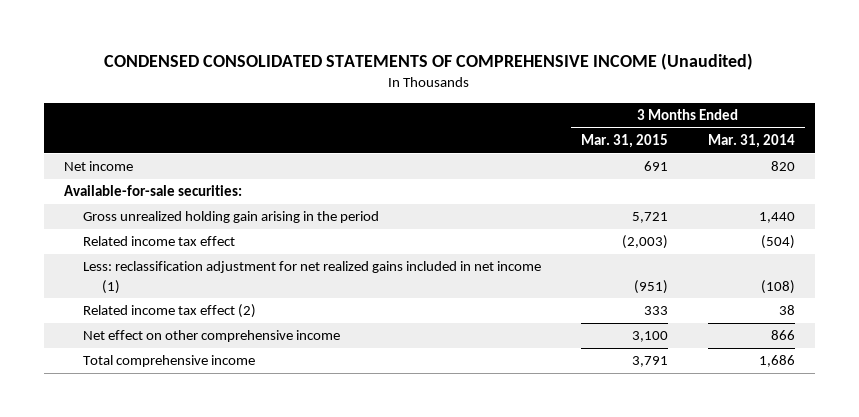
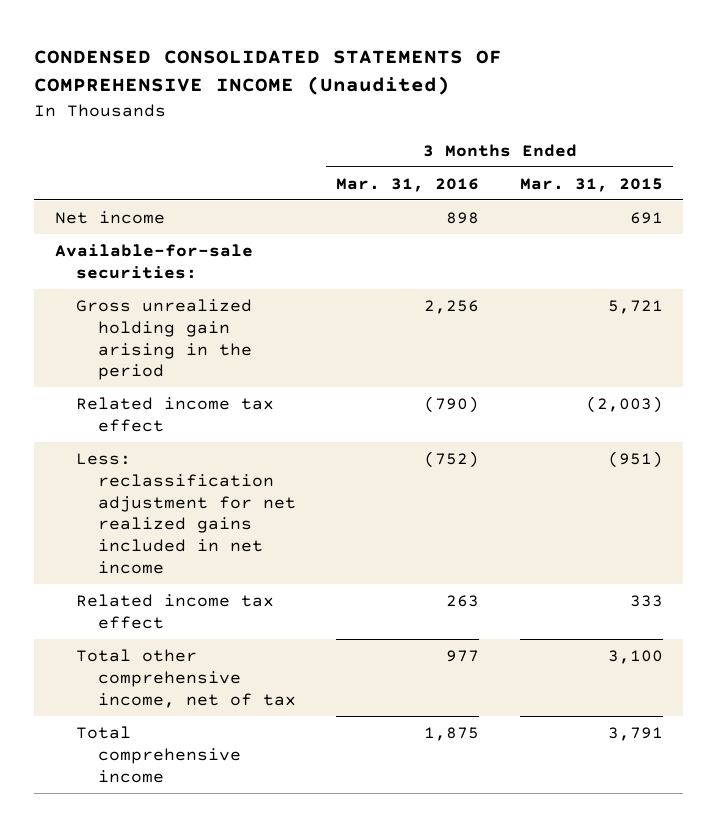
[708,134,796,149] Mar. 31, 2014 -> none
none -> [336,177,480,192] Mar. 31, 2016
[82,261,541,294] Less: reclassification adjustment for net realized gains included in net income (1) -> [76,452,296,574] Less: reclassification adjustment for net realized gains included in net income
[82,304,256,319] Related income tax effect (2) -> [76,593,275,629] Related income tax effect
[82,330,340,343] Net effect on other comprehensive income -> [76,648,296,708] Total other comprehensive income, net of tax

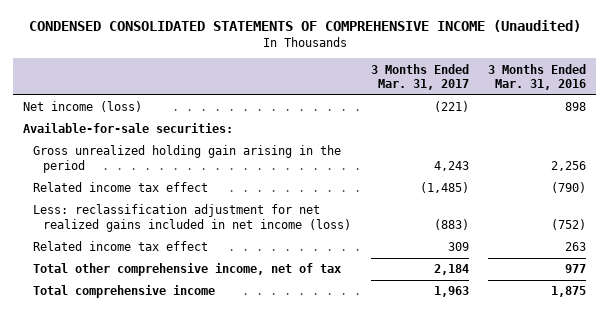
[519,177,663,192] Mar. 31, 2015 -> none
none -> [370,63,469,91] 3 Months Ended Mar. 31, 2017
[54,210,165,224] Net income -> [22,101,142,113] Net income (loss)
[76,452,296,574] Less: reclassification adjustment for net realized gains included in net income -> [33,204,352,232] Less: reclassification adjustment for net realized gains included in net income (loss)

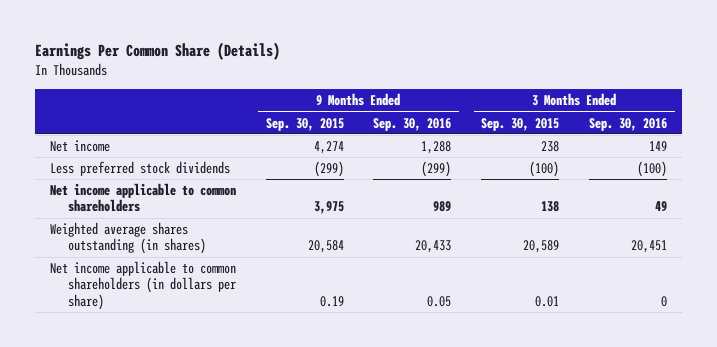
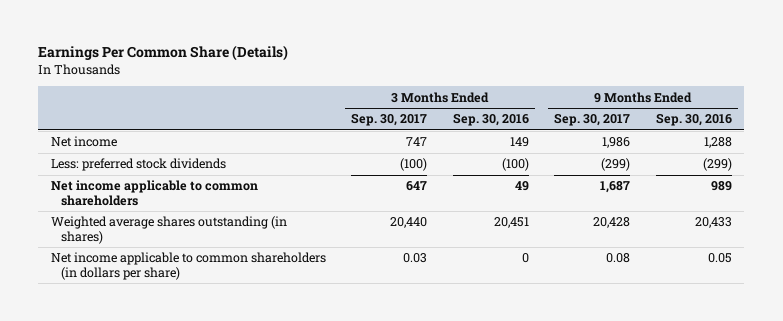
[265,117,344,131] Sep. 30, 2015 -> none
[481,117,560,131] Sep. 30, 2015 -> none
none -> [351,113,428,127] Sep. 30, 2017
none -> [554,113,631,127] Sep. 30, 2017
[49,161,230,177] Less preferred stock dividends -> [50,158,226,172] Less: preferred stock dividends

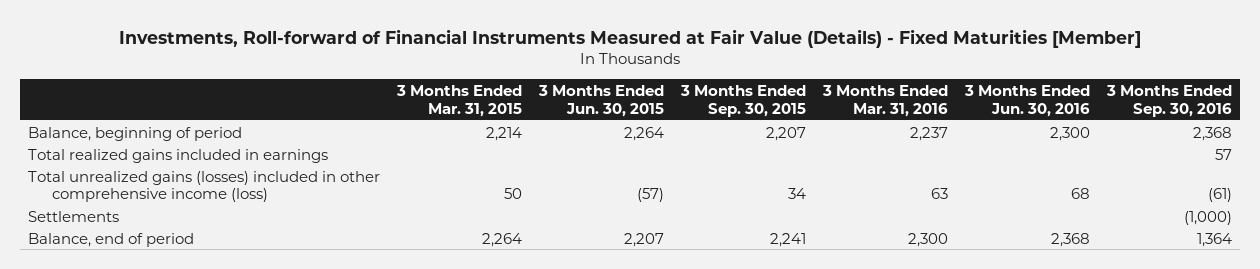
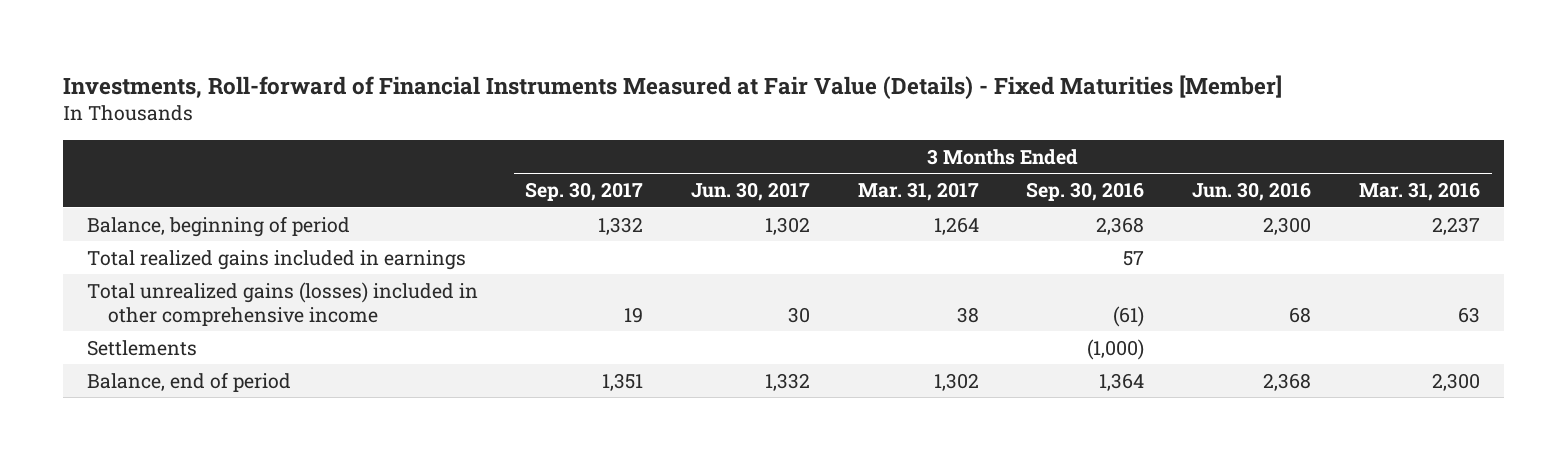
[396,84,523,117] 3 Months Ended Mar. 31, 2015 -> none
[538,84,665,117] 3 Months Ended Jun. 30, 2015 -> none
[680,84,807,117] 3 Months Ended Sep. 30, 2015 -> none
none -> [525,182,644,202] Sep. 30, 2017
none -> [691,182,811,202] Jun. 30, 2017
none -> [857,182,979,202] Mar. 31, 2017
[28,170,381,203] Total unrealized gains (losses) included in other comprehensive income (loss) -> [86,281,478,326] Total unrealized gains (losses) included in other comprehensive income

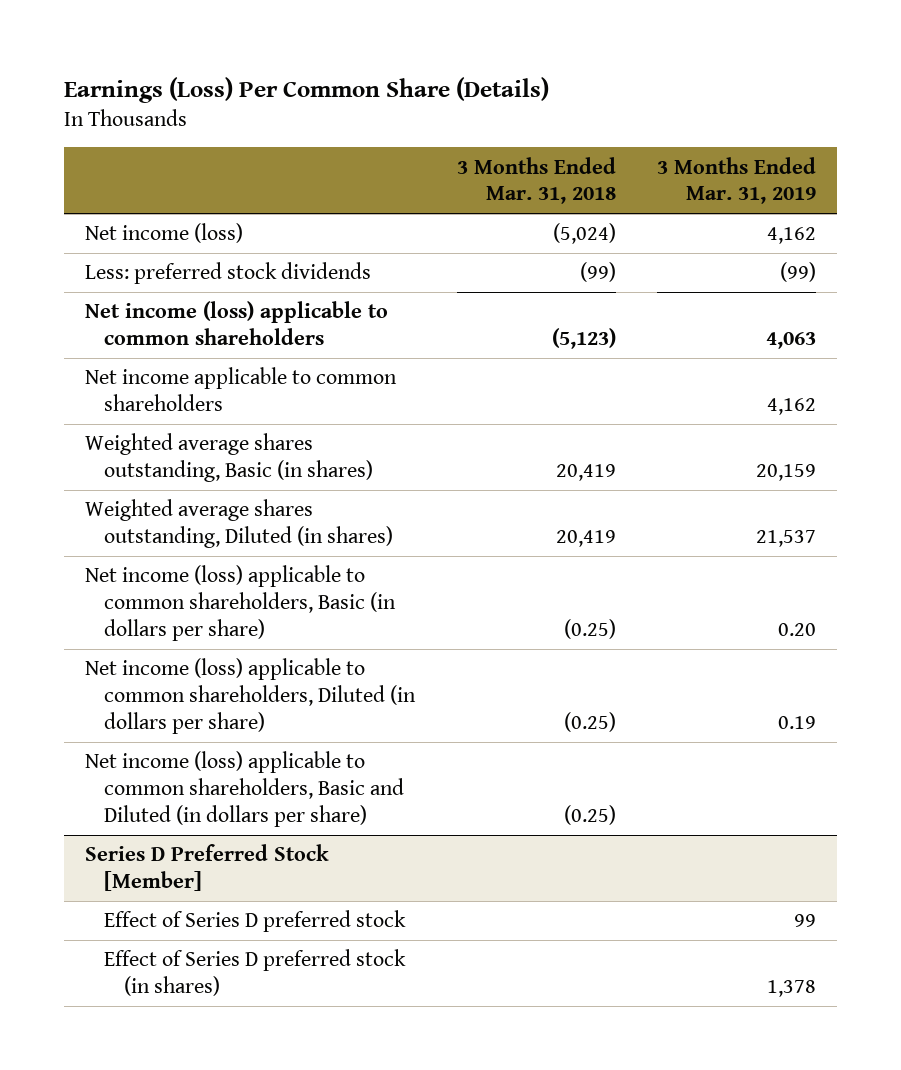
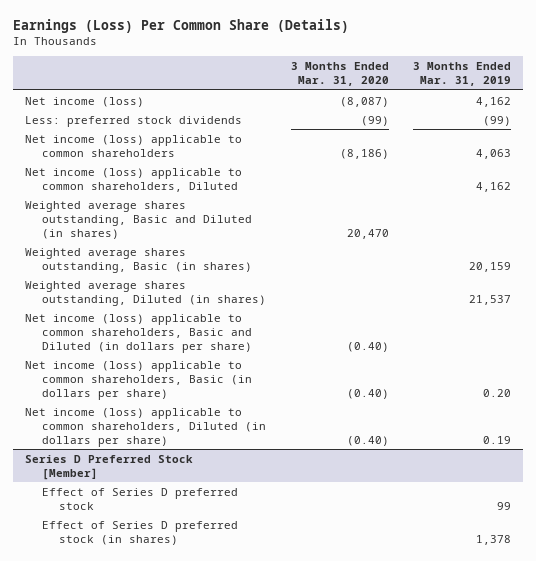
[456,156,616,205] 3 Months Ended Mar. 31, 2018 -> none
none -> [290,61,389,86] 3 Months Ended Mar. 31, 2020
[84,367,397,412] Net income applicable to common shareholders -> [24,167,242,192] Net income (loss) applicable to common shareholders, Diluted
none -> [24,200,252,239] Weighted average shares outstanding, Basic and Diluted (in shares)
[84,751,405,827] Net income (loss) applicable to common shareholders, Basic and Diluted (in dollars per share) -> [24,313,252,353] Net income (loss) applicable to common shareholders, Basic and Diluted (in dollars per share)

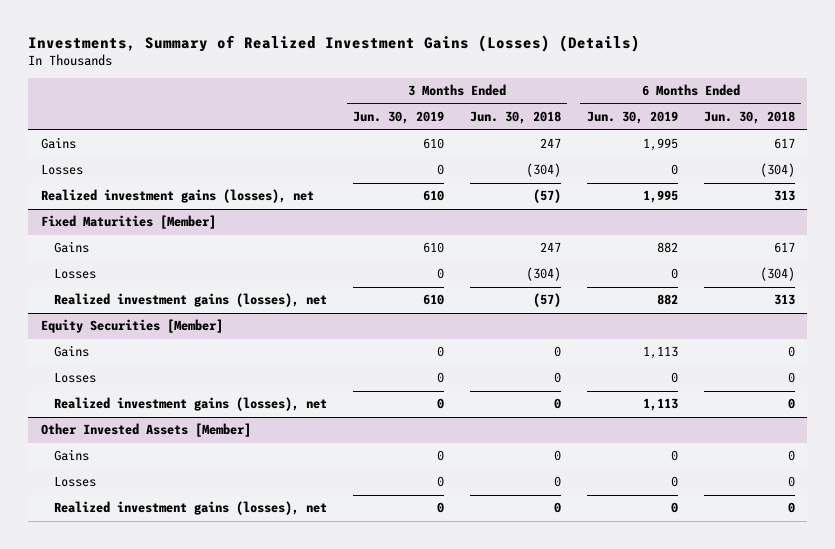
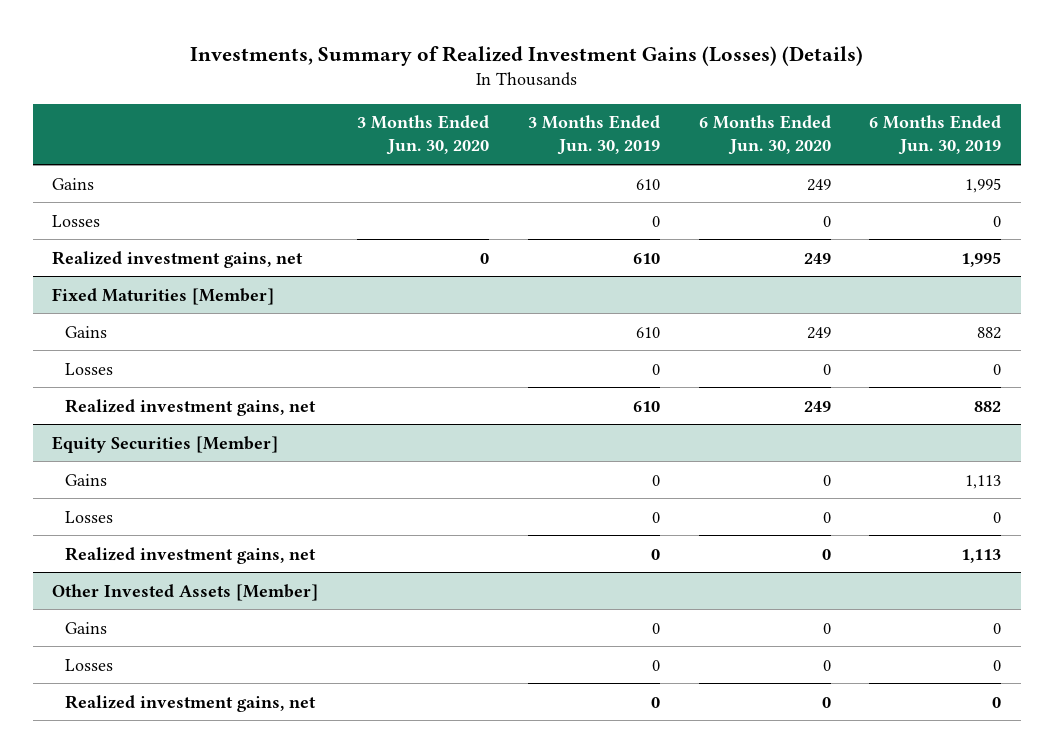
[469,111,561,125] Jun. 30, 2018 -> none
[703,111,795,125] Jun. 30, 2018 -> none
none -> [356,115,489,156] 3 Months Ended Jun. 30, 2020
none -> [698,115,831,156] 6 Months Ended Jun. 30, 2020
[40,189,314,204] Realized investment gains (losses), net -> [52,250,304,268] Realized investment gains, net
[54,293,328,308] Realized investment gains (losses), net -> [65,398,317,416] Realized investment gains, net
[54,397,328,412] Realized investment gains (losses), net -> [65,546,317,564] Realized investment gains, net
[54,501,328,516] Realized investment gains (losses), net -> [65,694,317,712] Realized investment gains, net

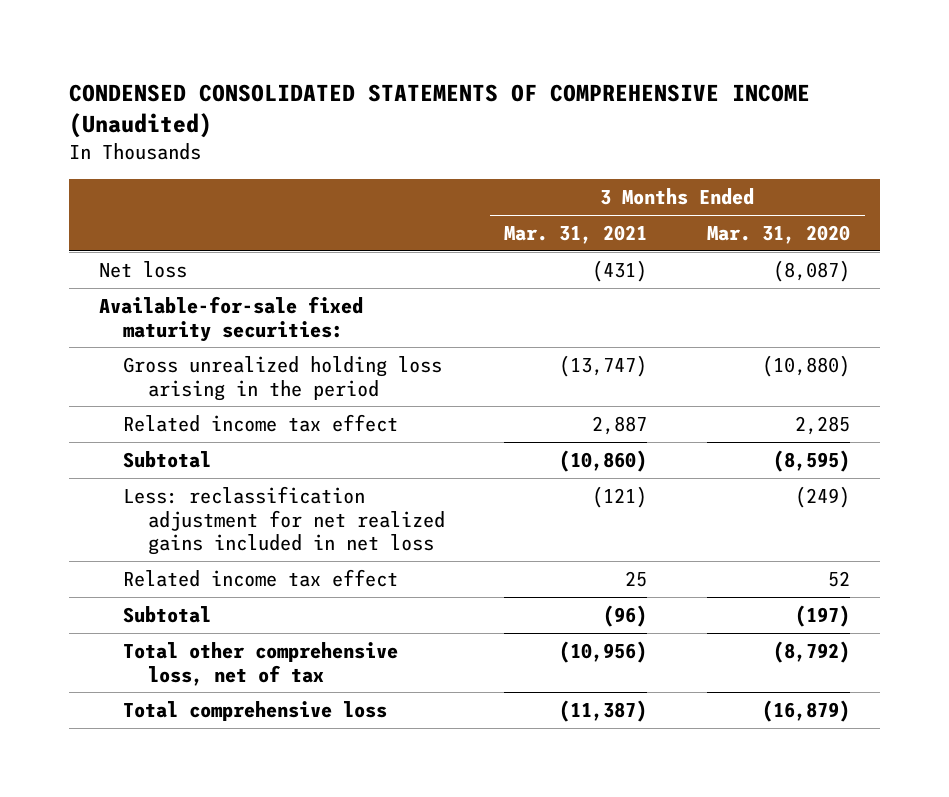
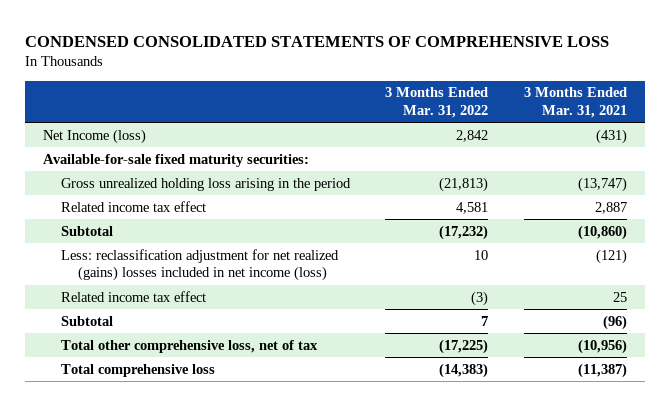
[69,83,811,138] CONDENSED CONSOLIDATED STATEMENTS OF COMPREHENSIVE INCOME (Unaudited) -> [24,36,609,48] CONDENSED CONSOLIDATED STATEMENTS OF COMPREHENSIVE LOSS
[706,225,850,245] Mar. 31, 2020 -> none
none -> [385,87,489,118] 3 Months Ended Mar. 31, 2022
[99,260,188,278] Net loss -> [42,128,146,144] Net Income (loss)
[123,485,445,556] Less: reclassification adjustment for net realized gains included in net loss -> [60,248,339,282] Less: reclassification adjustment for net realized (gains) losses included in net income (loss)

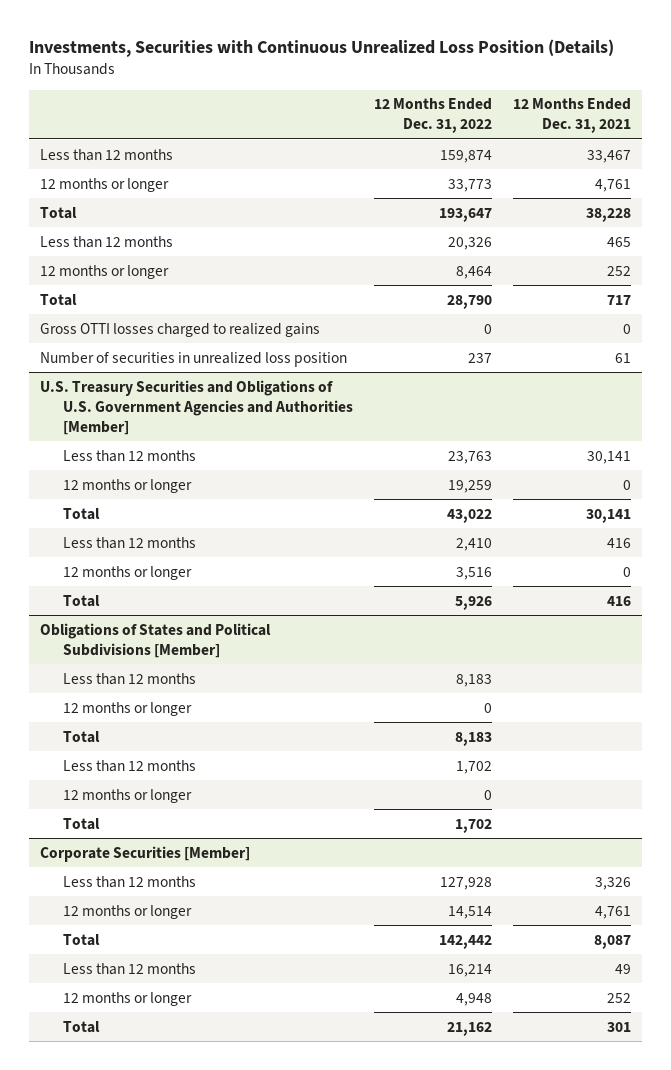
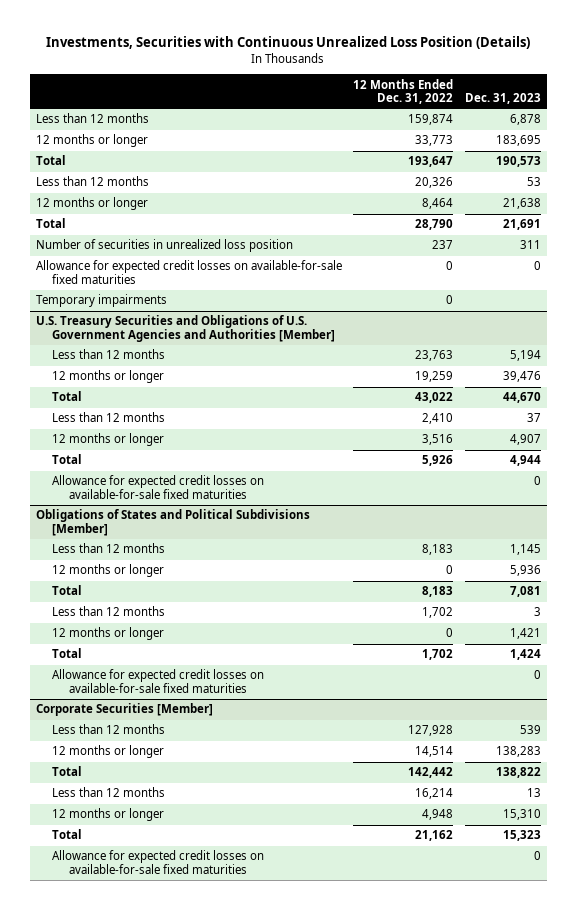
[513,98,632,134] 12 Months Ended Dec. 31, 2021 -> none
none -> [464,93,541,105] Dec. 31, 2023
[39,322,320,337] Gross OTTI losses charged to realized gains -> none
none -> [35,260,342,284] Allowance for expected credit losses on available-for-sale fixed maturities
none -> [35,294,167,308] Temporary impairments
none -> [52,475,265,499] Allowance for expected credit losses on available-for-sale fixed maturities
none -> [52,669,265,693] Allowance for expected credit losses on available-for-sale fixed maturities
none -> [52,850,265,874] Allowance for expected credit losses on available-for-sale fixed maturities

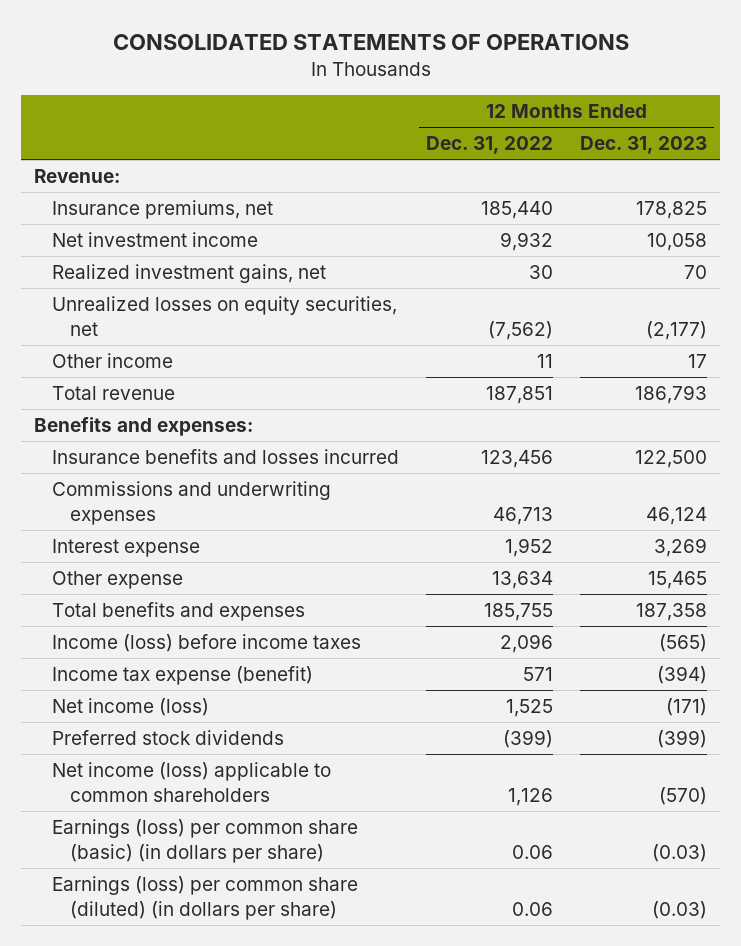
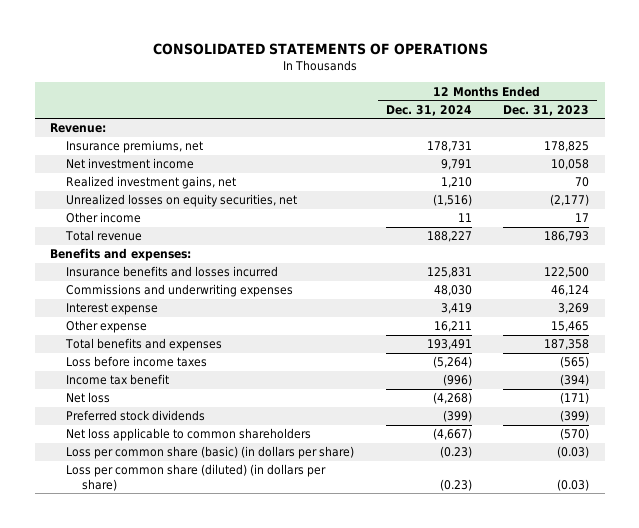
[426,136,554,155] Dec. 31, 2022 -> none
none -> [385,104,472,116] Dec. 31, 2024
[52,634,362,653] Income (loss) before income taxes -> [66,356,208,368] Loss before income taxes
[52,666,314,686] Income tax expense (benefit) -> [66,374,170,386] Income tax benefit
[52,698,210,717] Net income (loss) -> [66,392,111,404] Net loss
[52,762,332,802] Net income (loss) applicable to common shareholders -> [66,428,312,442] Net loss applicable to common shareholders
[52,819,359,863] Earnings (loss) per common share (basic) (in dollars per share) -> [66,446,355,460] Loss per common share (basic) (in dollars per share)
[52,876,359,920] Earnings (loss) per common share (diluted) (in dollars per share) -> [66,464,327,491] Loss per common share (diluted) (in dollars per share)

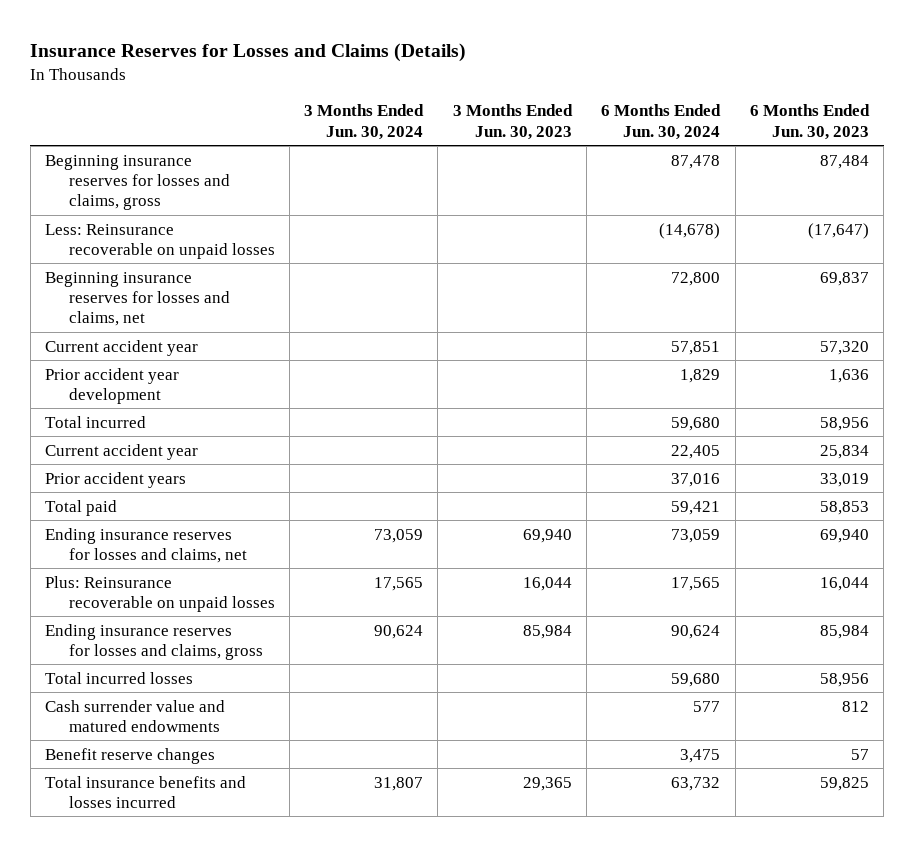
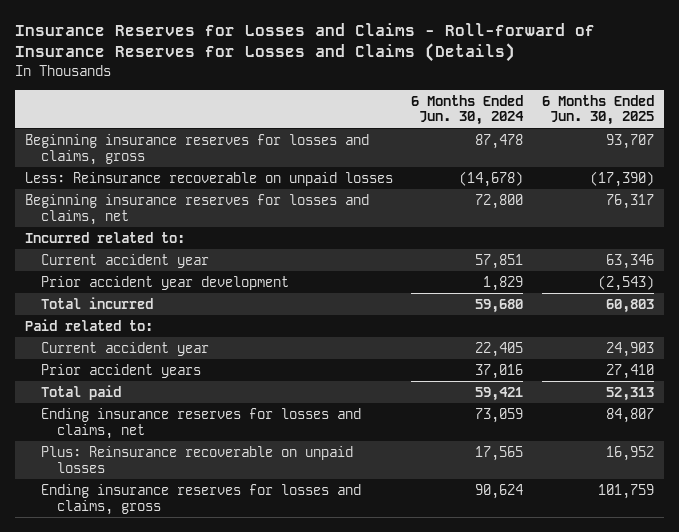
[30,42,467,62] Insurance Reserves for Losses and Claims (Details) -> [15,23,596,63] Insurance Reserves for Losses and Claims - Roll-forward of Insurance Reserves for Losses and Claims (Details)
[304,104,425,140] 3 Months Ended Jun. 30, 2024 -> none
[452,104,573,140] 3 Months Ended Jun. 30, 2023 -> none
[749,104,870,140] 6 Months Ended Jun. 30, 2023 -> none
none -> [542,94,655,126] 6 Months Ended Jun. 30, 2025
none -> [24,232,185,244] Incurred related to:
none -> [24,319,153,332] Paid related to:
[44,671,193,684] Total incurred losses -> none
[44,699,225,732] Cash surrender value and matured endowments -> none
[44,747,215,764] Benefit reserve changes -> none
[44,775,246,808] Total insurance benefits and losses incurred -> none

